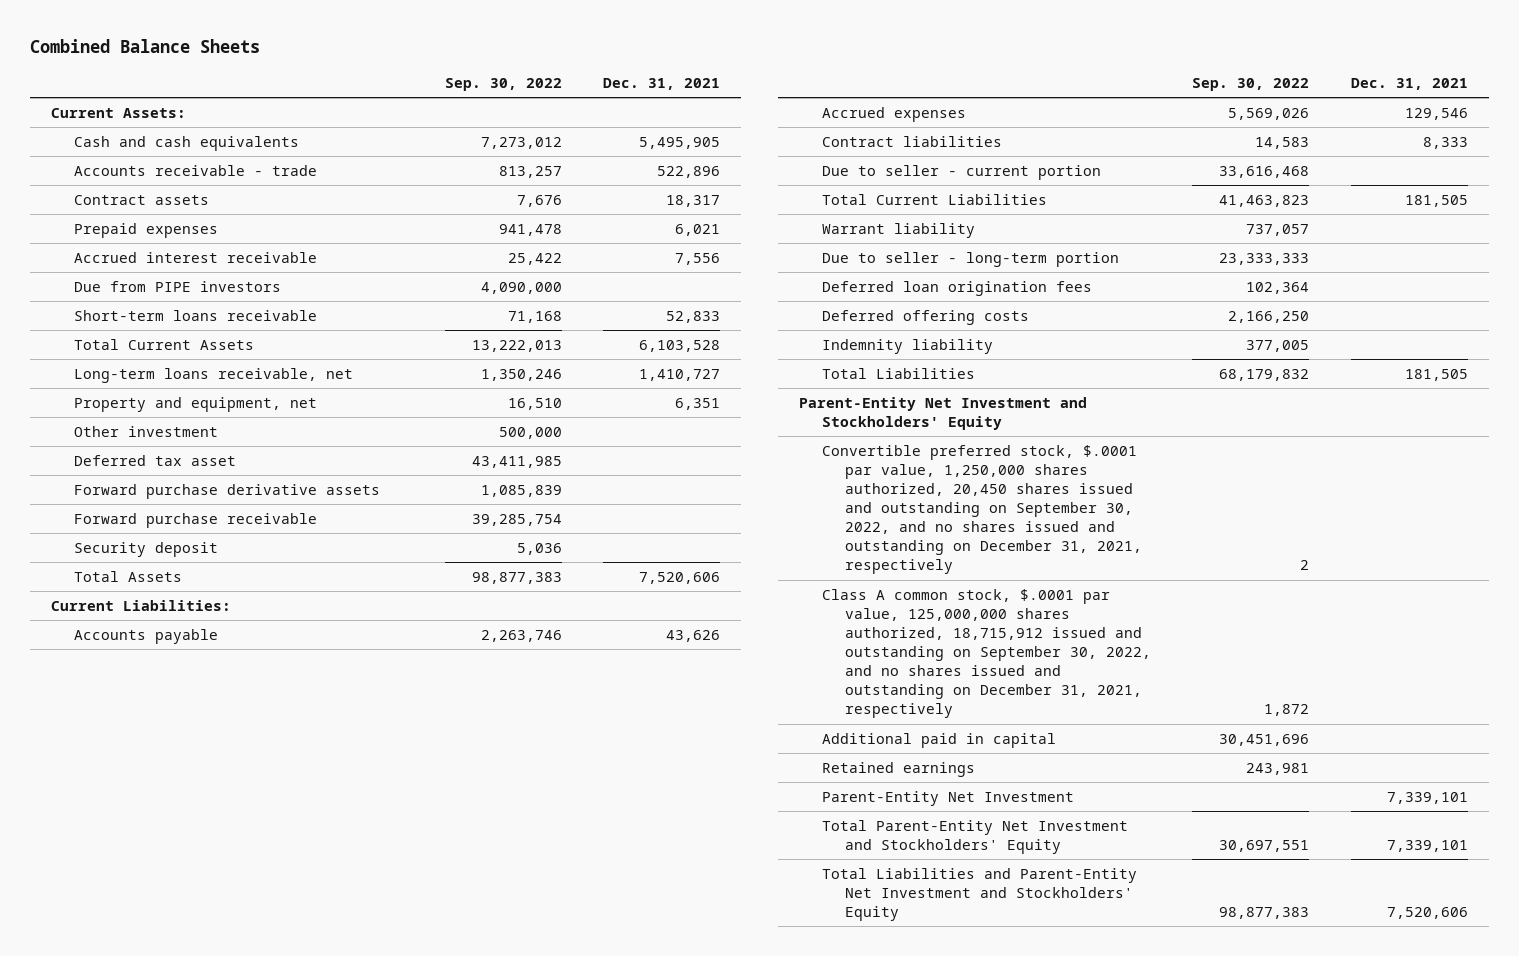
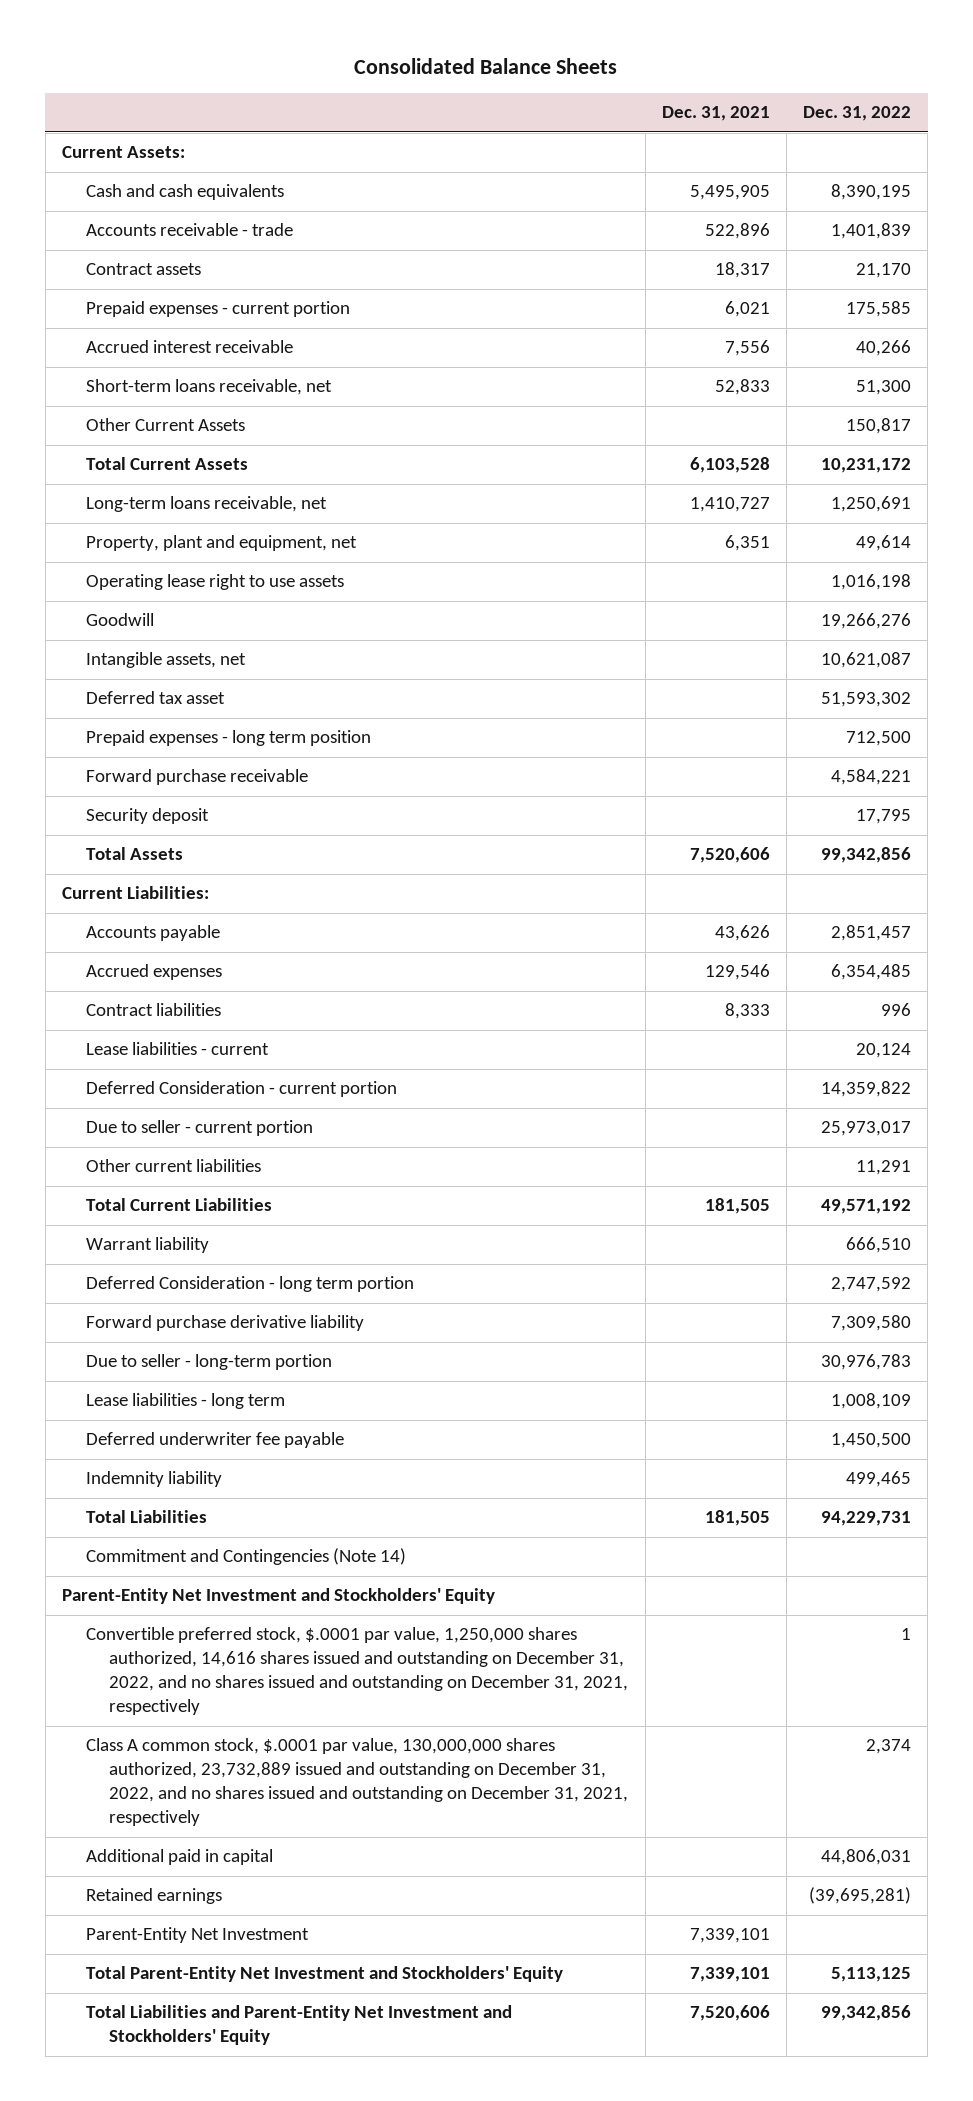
[30,38,261,53] Combined Balance Sheets -> [354,58,618,75] Consolidated Balance Sheets
[444,77,562,91] Sep. 30, 2022 -> none
none -> [803,106,912,122] Dec. 31, 2022
[73,223,218,239] Prepaid expenses -> [85,301,350,318] Prepaid expenses - current portion
[73,281,281,293] Due from PIPE investors -> none
[73,310,317,322] Short-term loans receivable -> [85,379,332,396] Short-term loans receivable, net
none -> [85,418,245,432] Other Current Assets
[73,426,218,438] Other investment -> none
[73,397,317,413] Property and equipment, net -> [85,535,357,552] Property, plant and equipment, net
none -> [85,574,344,591] Operating lease right to use assets
none -> [85,613,154,627] Goodwill
none -> [85,652,246,669] Intangible assets, net
[73,484,380,500] Forward purchase derivative assets -> none
none -> [85,730,371,747] Prepaid expenses - long term position
none -> [85,1042,269,1056] Lease liabilities - current
none -> [85,1081,397,1098] Deferred Consideration - current portion
none -> [85,1159,261,1173] Other current liabilities
none -> [85,1276,414,1293] Deferred Consideration - long term portion
none -> [85,1315,364,1332] Forward purchase derivative liability
[821,281,1092,297] Deferred loan origination fees -> none
[821,310,1029,326] Deferred offering costs -> none
none -> [85,1393,285,1410] Lease liabilities - long term
none -> [85,1432,344,1449] Deferred underwriter fee payable
none -> [85,1548,406,1566] Commitment and Contingencies (Note 14)
[821,445,1142,575] Convertible preferred stock, $.0001 par value, 1,250,000 shares authorized, 20,450 shares issued and outstanding on September 30, 2022, and no shares issued and outstanding on December 31, 2021, respectively -> [85,1627,629,1716] Convertible preferred stock, $.0001 par value, 1,250,000 shares authorized, 14,616 shares issued and outstanding on December 31, 2022, and no shares issued and outstanding on December 31, 2021, respectively
[821,589,1151,719] Class A common stock, $.0001 par value, 125,000,000 shares authorized, 18,715,912 issued and outstanding on September 30, 2022, and no shares issued and outstanding on December 31, 2021, respectively -> [85,1738,629,1827] Class A common stock, $.0001 par value, 130,000,000 shares authorized, 23,732,889 issued and outstanding on December 31, 2022, and no shares issued and outstanding on December 31, 2021, respectively

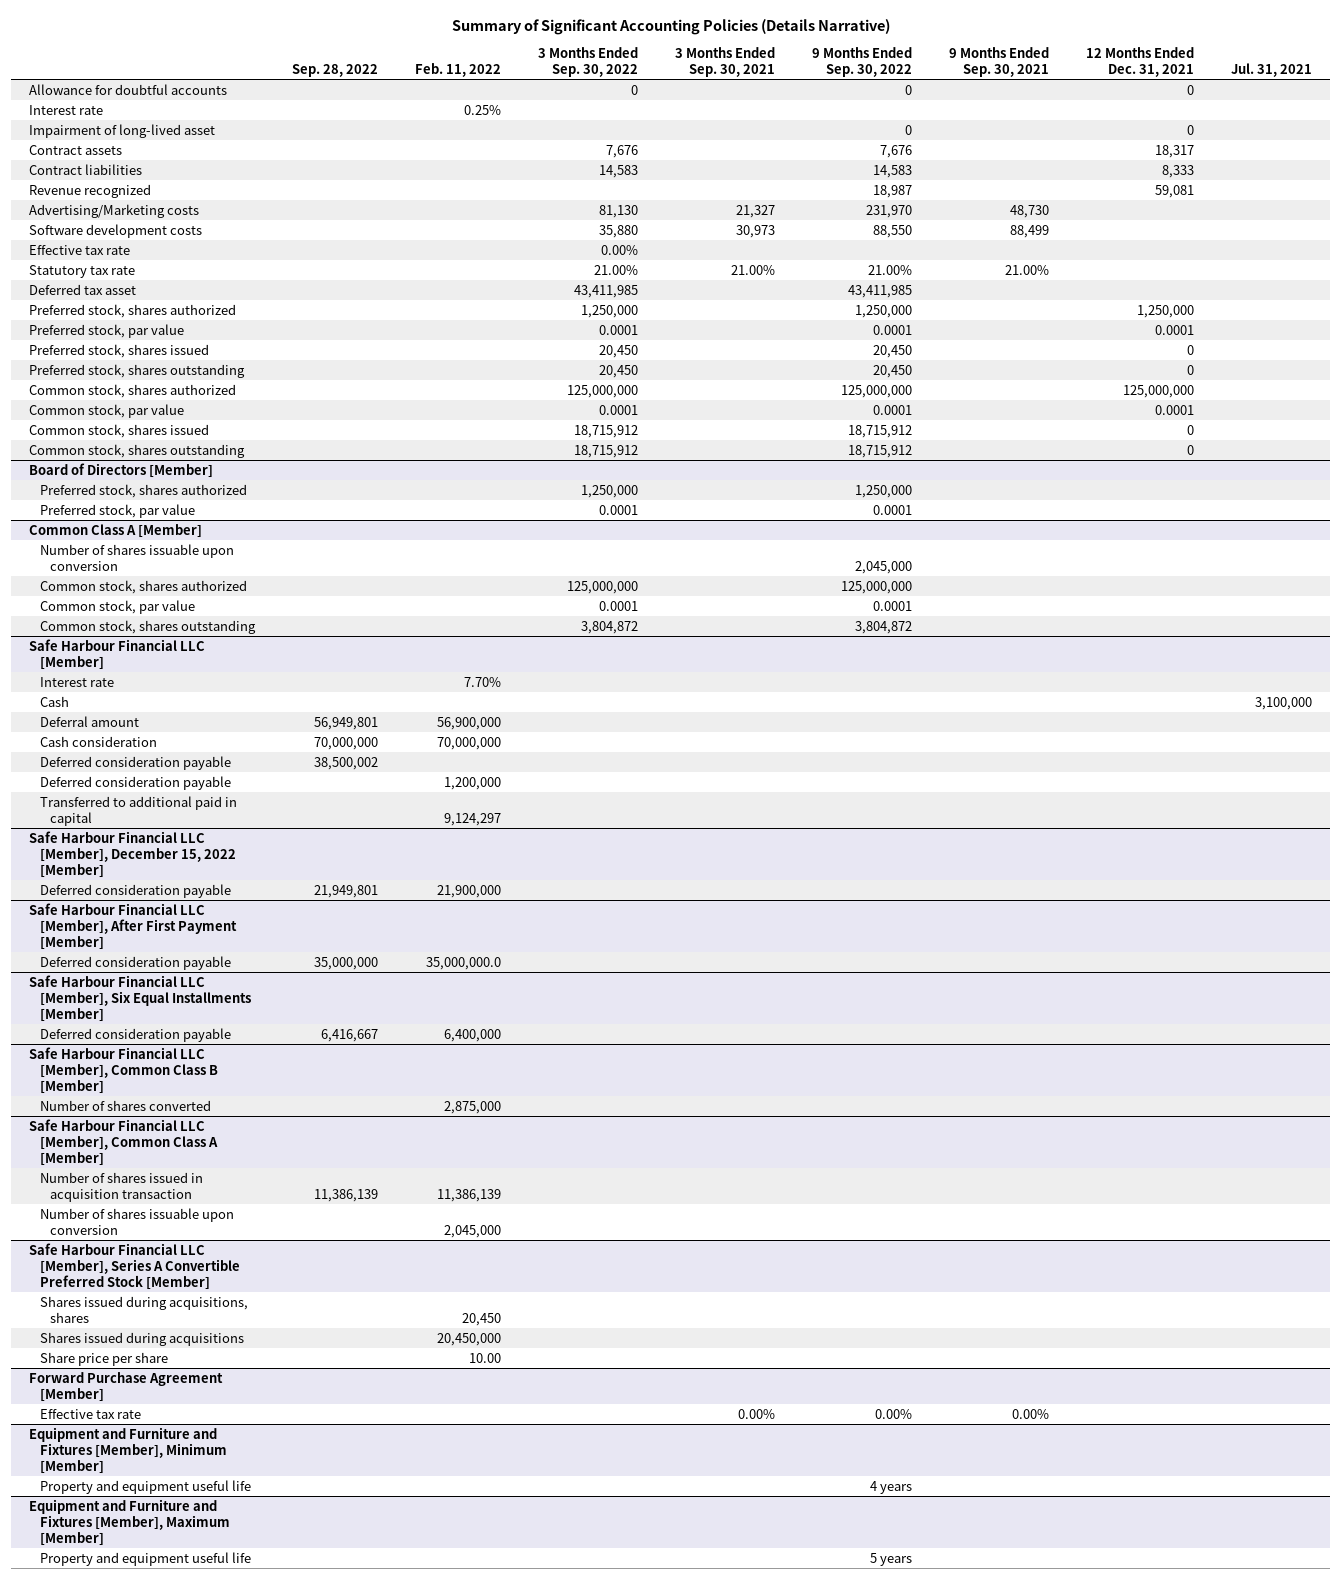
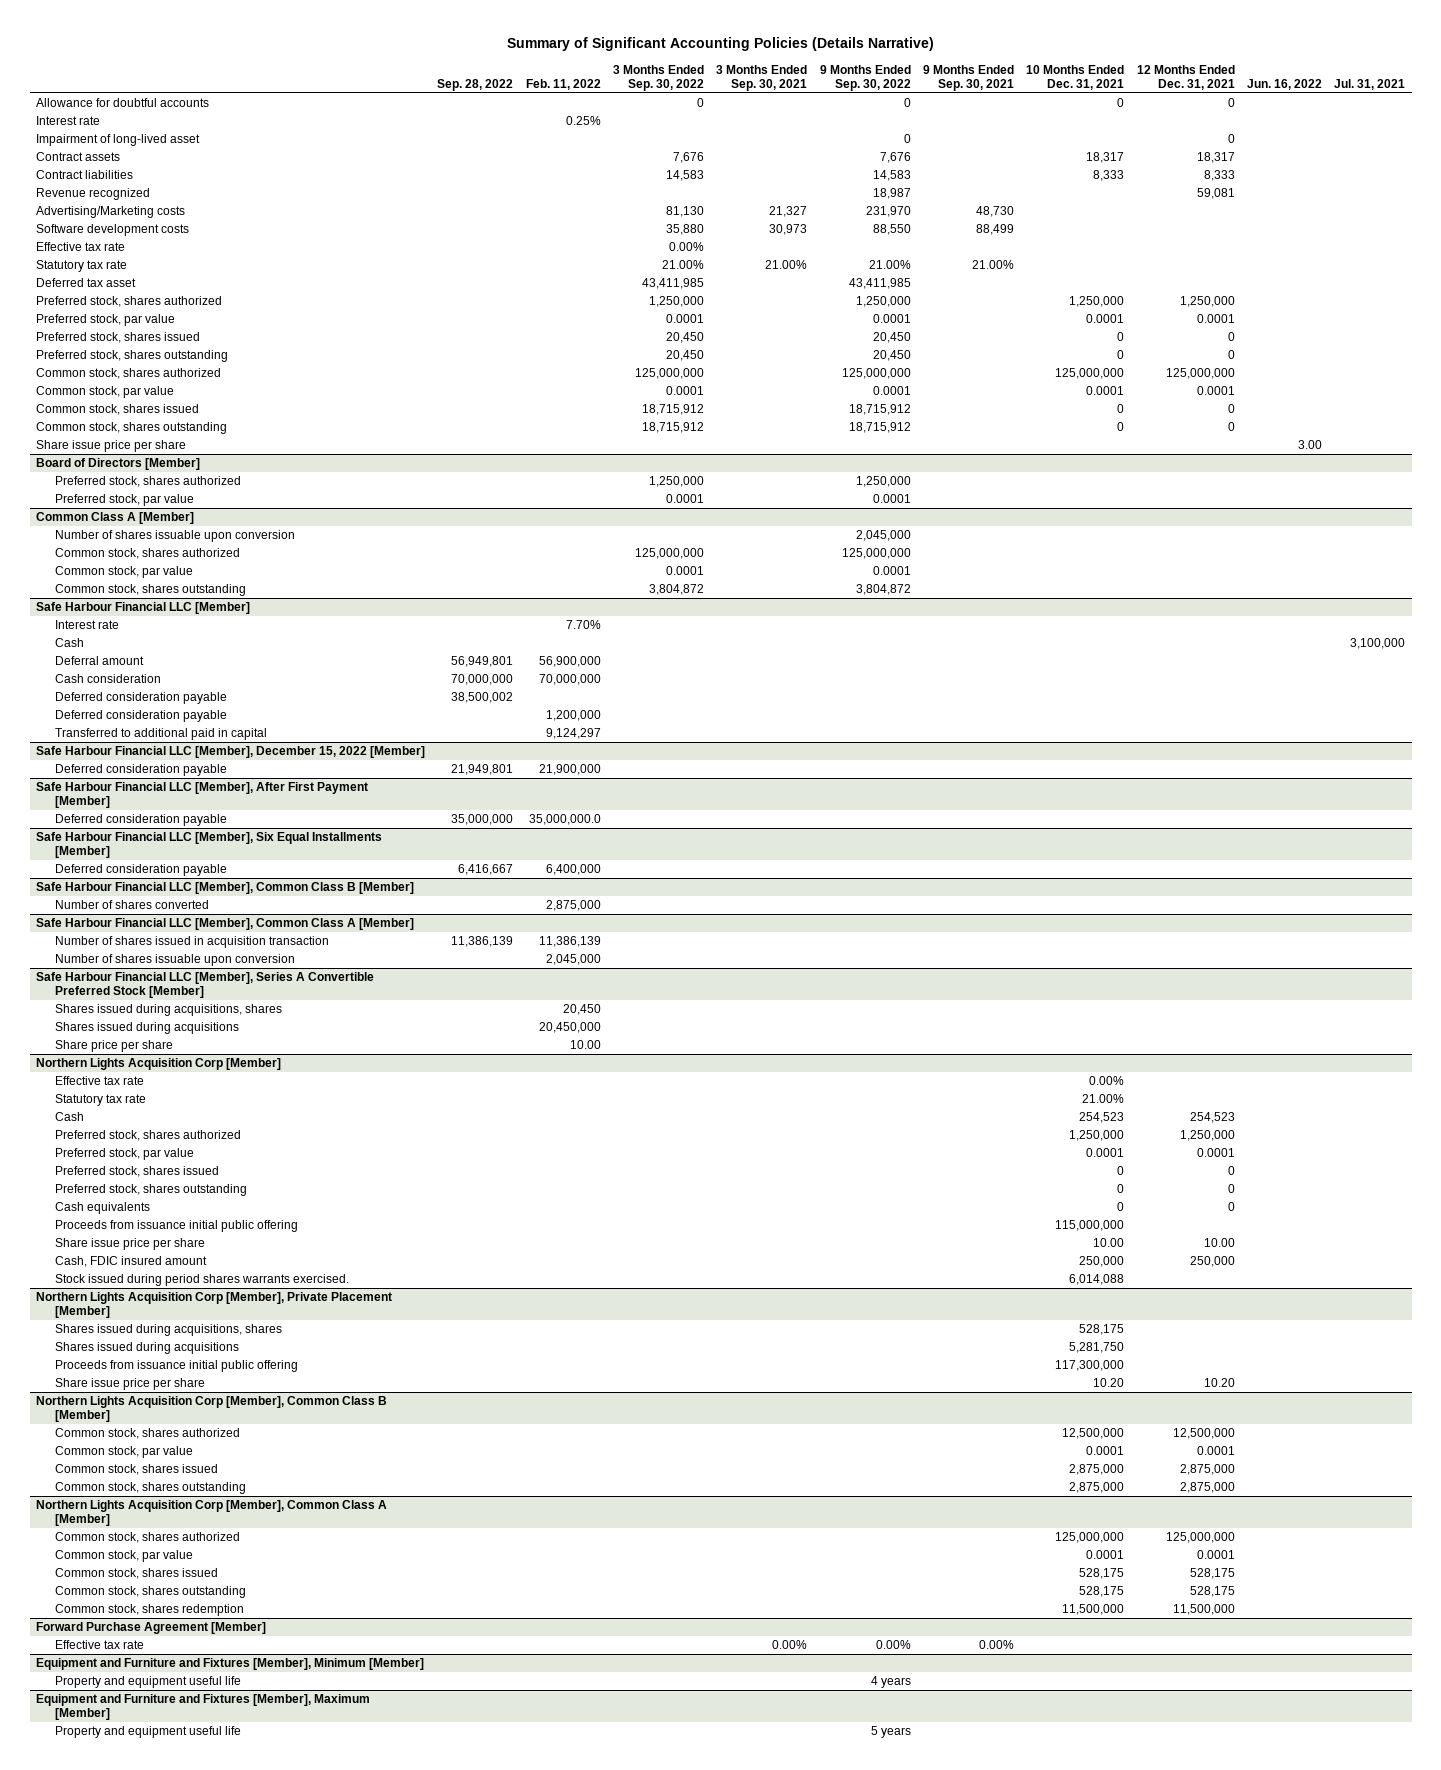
none -> [1026,64,1125,90] 10 Months Ended Dec. 31, 2021
none -> [1247,78,1323,90] Jun. 16, 2022
none -> [35,440,186,453] Share issue price per share
none -> [35,1058,281,1071] Northern Lights Acquisition Corp [Member]
none -> [54,1076,144,1086] Effective tax rate
none -> [54,1094,146,1107] Statutory tax rate
none -> [54,1112,84,1122] Cash
none -> [54,1130,241,1142] Preferred stock, shares authorized
none -> [54,1148,194,1161] Preferred stock, par value
none -> [54,1166,219,1178] Preferred stock, shares issued
none -> [54,1184,247,1197] Preferred stock, shares outstanding
none -> [54,1202,150,1215] Cash equivalents
none -> [54,1220,298,1233] Proceeds from issuance initial public offering
none -> [54,1238,205,1251] Share issue price per share
none -> [54,1256,207,1268] Cash, FDIC insured amount
none -> [54,1274,349,1287] Stock issued during period shares warrants exercised.
none -> [35,1292,392,1319] Northern Lights Acquisition Corp [Member], Private Placement [Member]
none -> [54,1324,282,1337] Shares issued during acquisitions, shares
none -> [54,1342,239,1355] Shares issued during acquisitions
none -> [54,1360,298,1373] Proceeds from issuance initial public offering
none -> [54,1378,205,1391] Share issue price per share
none -> [35,1396,387,1423] Northern Lights Acquisition Corp [Member], Common Class B [Member]
none -> [54,1428,240,1440] Common stock, shares authorized
none -> [54,1446,193,1459] Common stock, par value
none -> [54,1464,218,1476] Common stock, shares issued
none -> [54,1482,246,1495] Common stock, shares outstanding
none -> [35,1500,387,1527] Northern Lights Acquisition Corp [Member], Common Class A [Member]
none -> [54,1532,240,1544] Common stock, shares authorized
none -> [54,1550,193,1563] Common stock, par value
none -> [54,1568,218,1580] Common stock, shares issued
none -> [54,1586,246,1599] Common stock, shares outstanding
none -> [54,1604,244,1617] Common stock, shares redemption

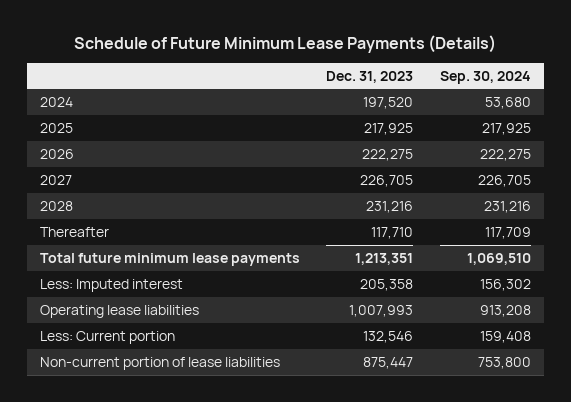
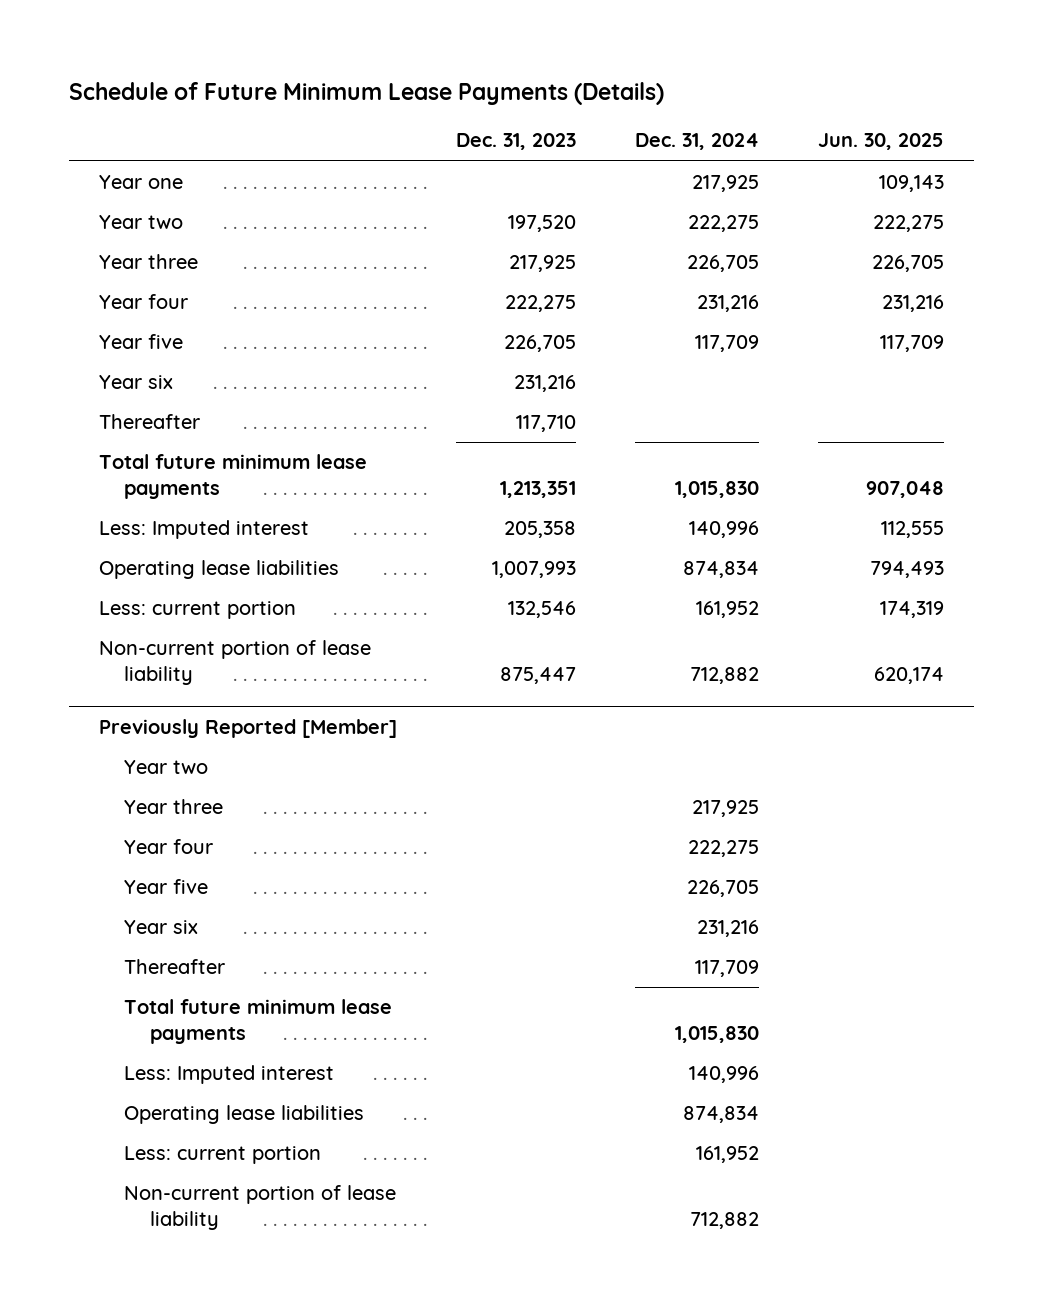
[439,70,531,84] Sep. 30, 2024 -> none
none -> [635,133,760,151] Dec. 31, 2024
none -> [818,133,945,151] Jun. 30, 2025
none -> [99,175,184,190] Year one
[39,96,73,107] 2024 -> [99,215,184,230] Year two
[39,122,73,133] 2025 -> [99,254,199,270] Year three
[39,148,74,159] 2026 -> [99,294,189,310] Year four
[39,174,72,185] 2027 -> [99,334,184,350] Year five
[39,200,73,211] 2028 -> [99,375,174,390] Year six
[39,330,175,344] Less: Current portion -> [99,601,297,620] Less: current portion
[39,356,280,370] Non-current portion of lease liabilities -> [99,640,372,685] Non-current portion of lease liability
none -> [99,719,398,739] Previously Reported [Member]
none -> [124,760,209,775] Year two
none -> [124,799,224,815] Year three
none -> [124,839,214,855] Year four
none -> [124,879,209,895] Year five
none -> [124,920,199,935] Year six
none -> [124,959,226,975] Thereafter
none -> [124,999,393,1044] Total future minimum lease payments
none -> [124,1065,335,1085] Less: Imputed interest
none -> [124,1105,365,1125] Operating lease liabilities
none -> [124,1146,322,1165] Less: current portion
none -> [124,1185,397,1230] Non-current portion of lease liability

